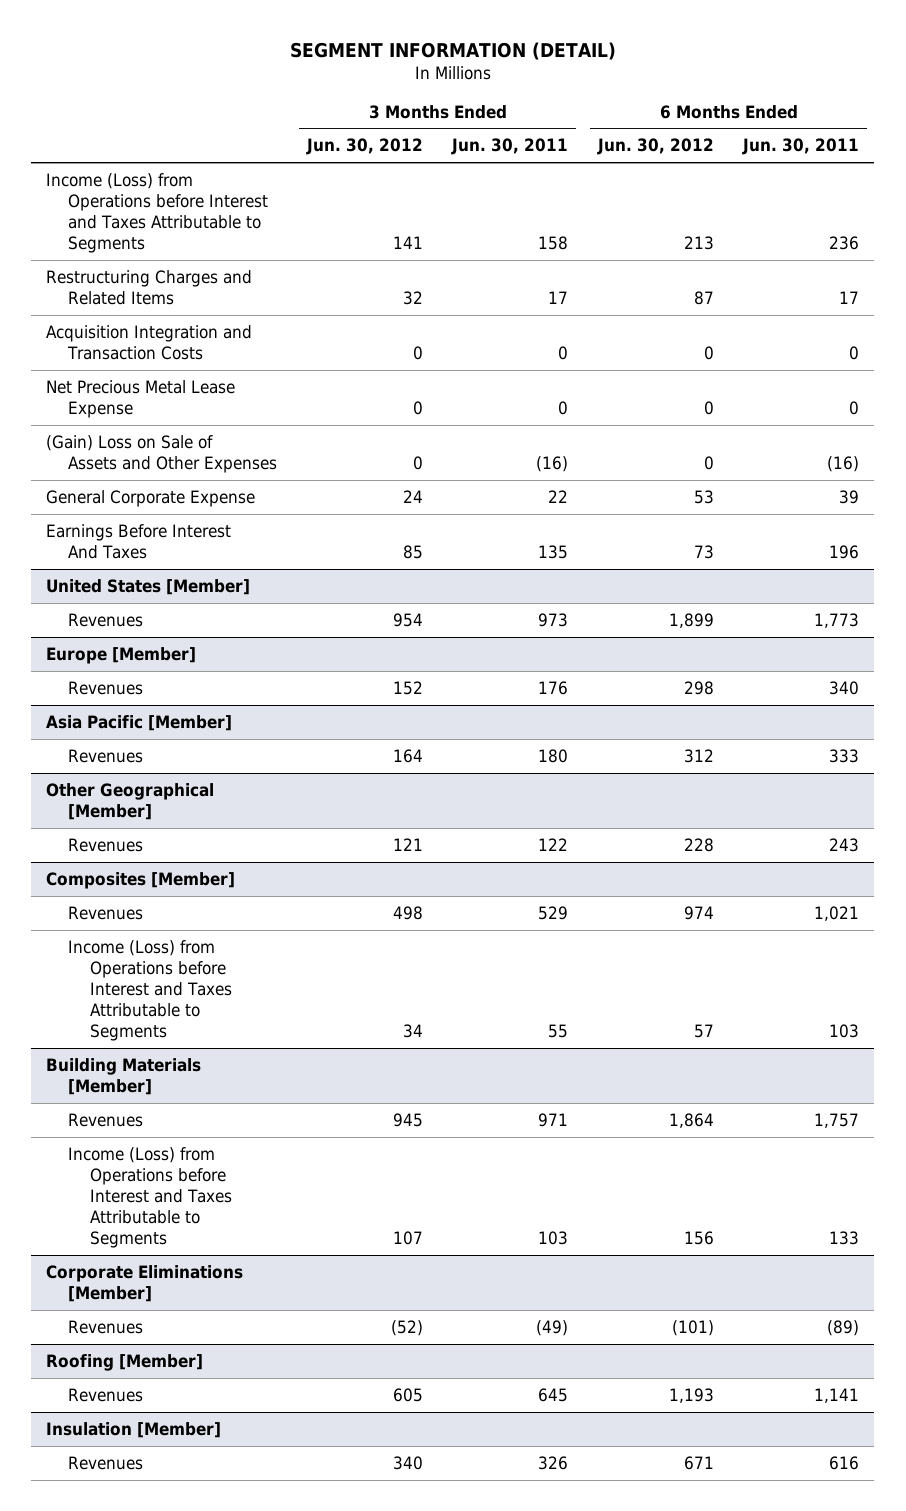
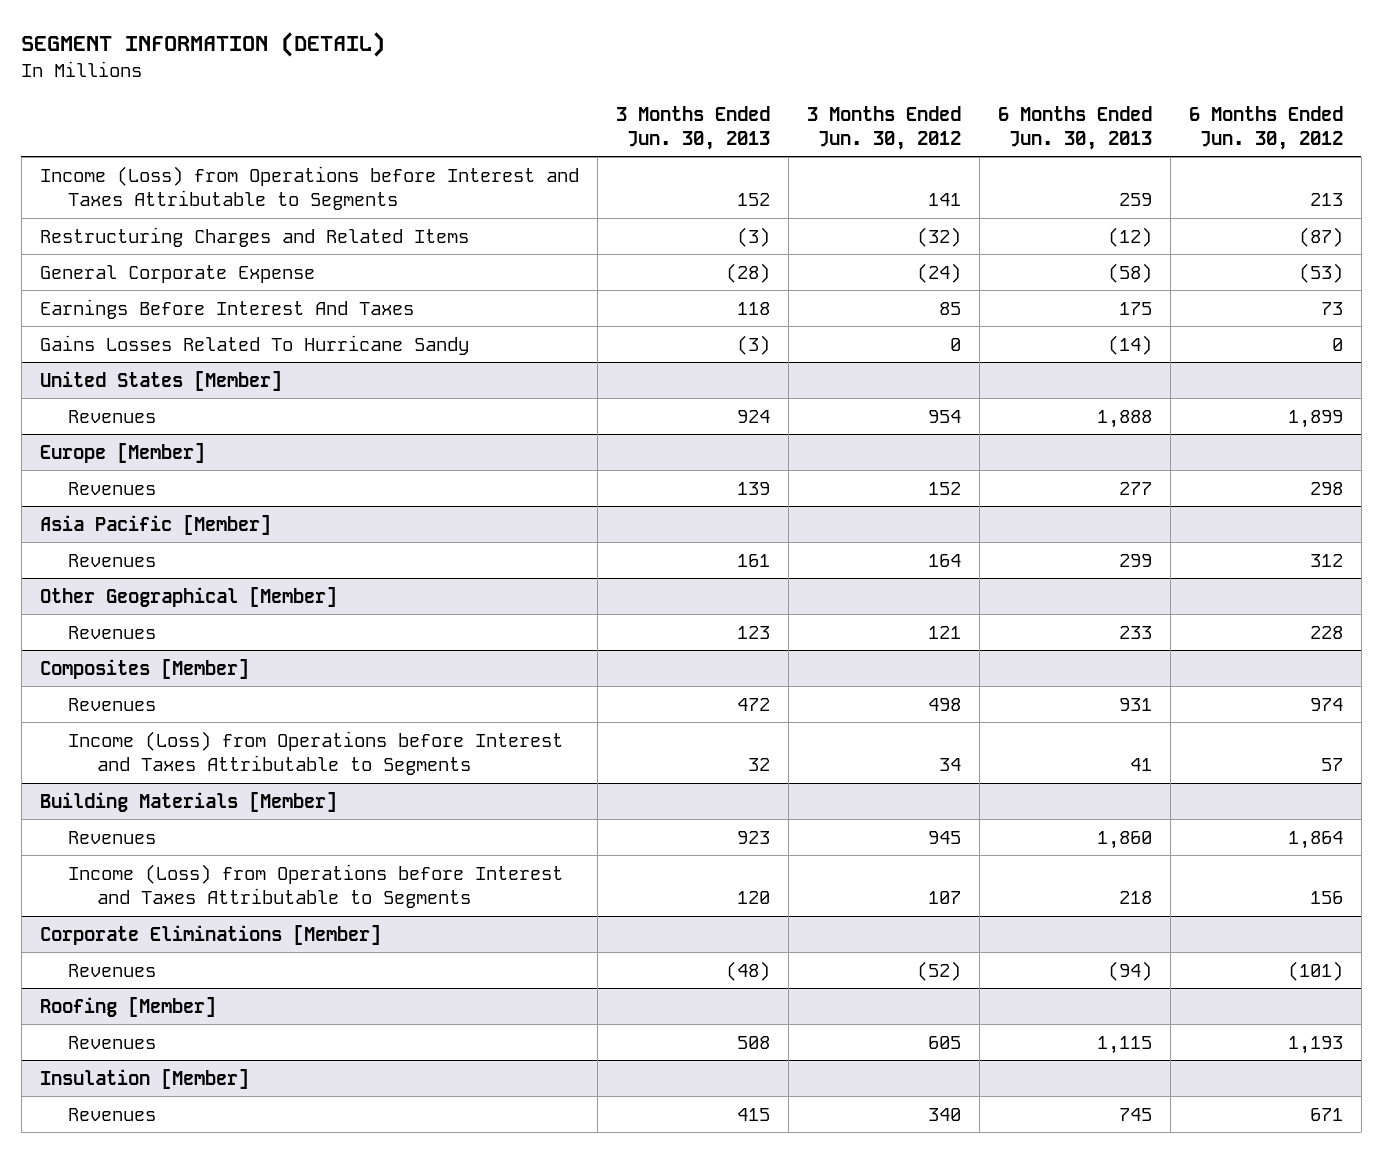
[451,138,569,156] Jun. 30, 2011 -> none
[742,138,860,156] Jun. 30, 2011 -> none
none -> [615,105,770,150] 3 Months Ended Jun. 30, 2013
none -> [997,105,1152,150] 6 Months Ended Jun. 30, 2013
[46,324,253,360] Acquisition Integration and Transaction Costs -> none
[46,379,236,418] Net Precious Metal Lease Expense -> none
[46,434,278,473] (Gain) Loss on Sale of Assets and Other Expenses -> none
[402,290,423,305] 32 -> [916,226,961,247] (32)
[693,290,714,305] 87 -> [1298,226,1343,247] (87)
[402,489,423,503] 24 -> [916,262,961,283] (24)
[693,489,714,504] 53 -> [1298,262,1343,283] (53)
none -> [39,334,469,355] Gains Losses Related To Hurricane Sandy

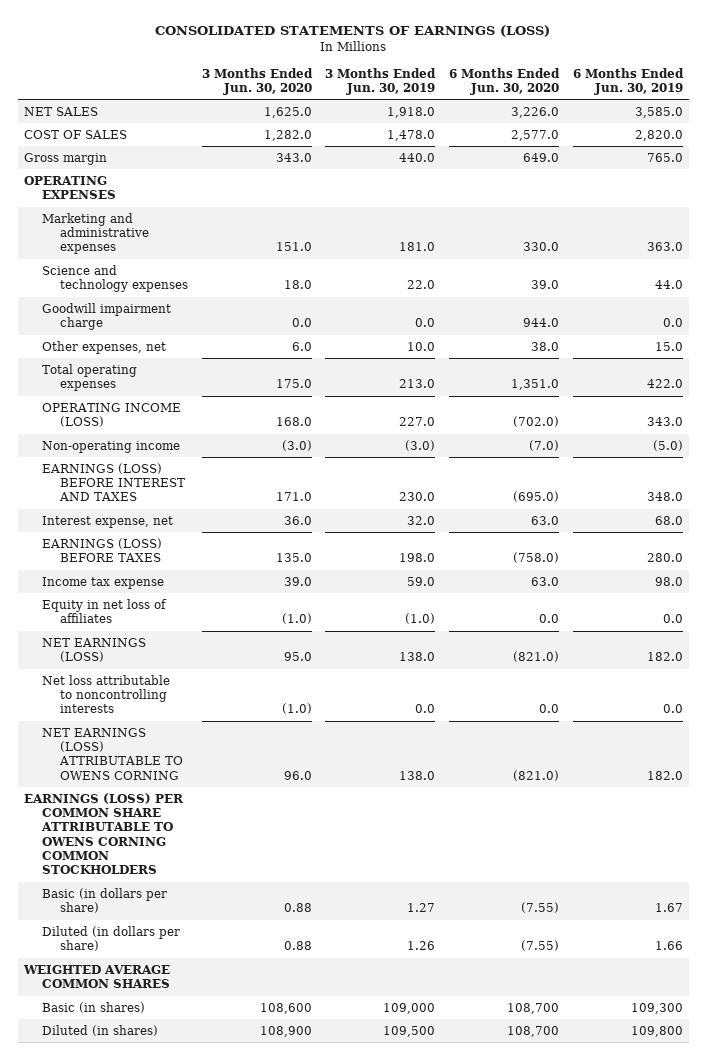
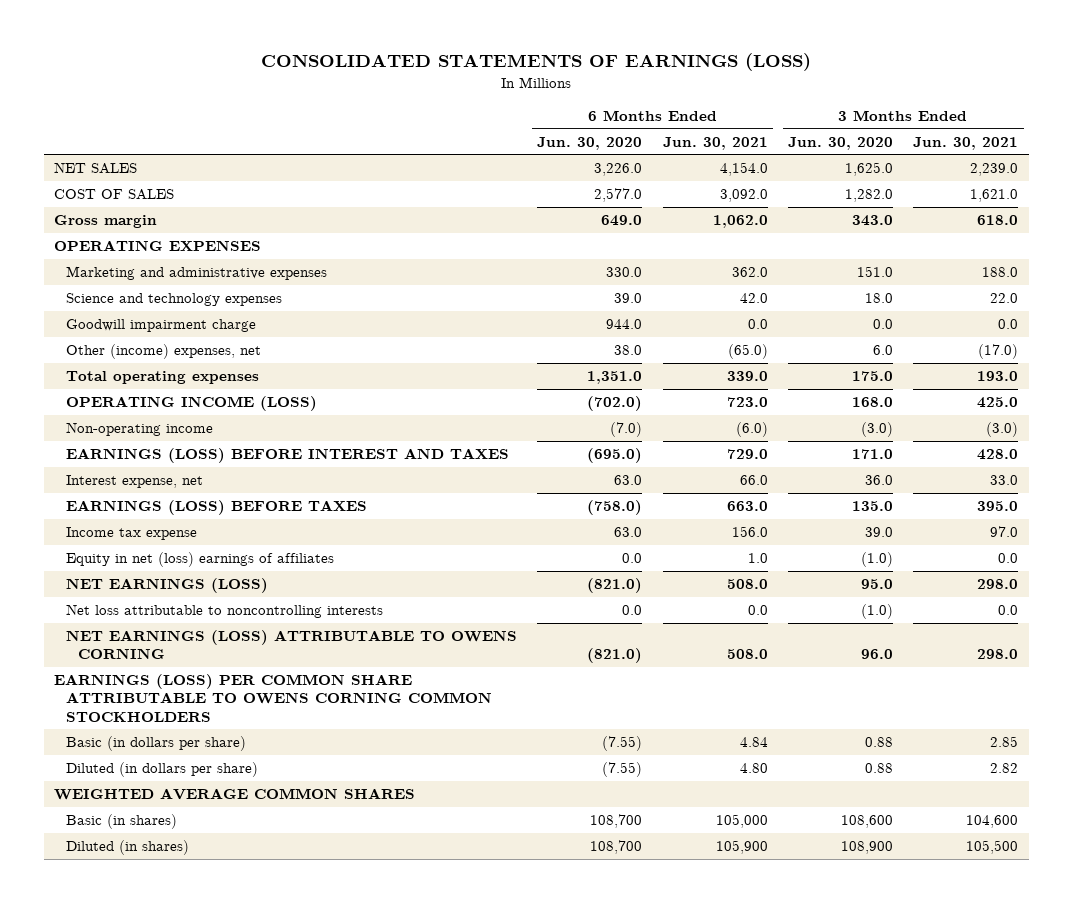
[325,67,437,95] 3 Months Ended Jun. 30, 2019 -> none
[572,67,684,95] 6 Months Ended Jun. 30, 2019 -> none
none -> [662,136,768,150] Jun. 30, 2021
none -> [913,136,1019,150] Jun. 30, 2021
[42,340,167,354] Other expenses, net -> [66,344,262,360] Other (income) expenses, net
[42,598,168,624] Equity in net loss of affiliates -> [66,552,335,568] Equity in net (loss) earnings of affiliates

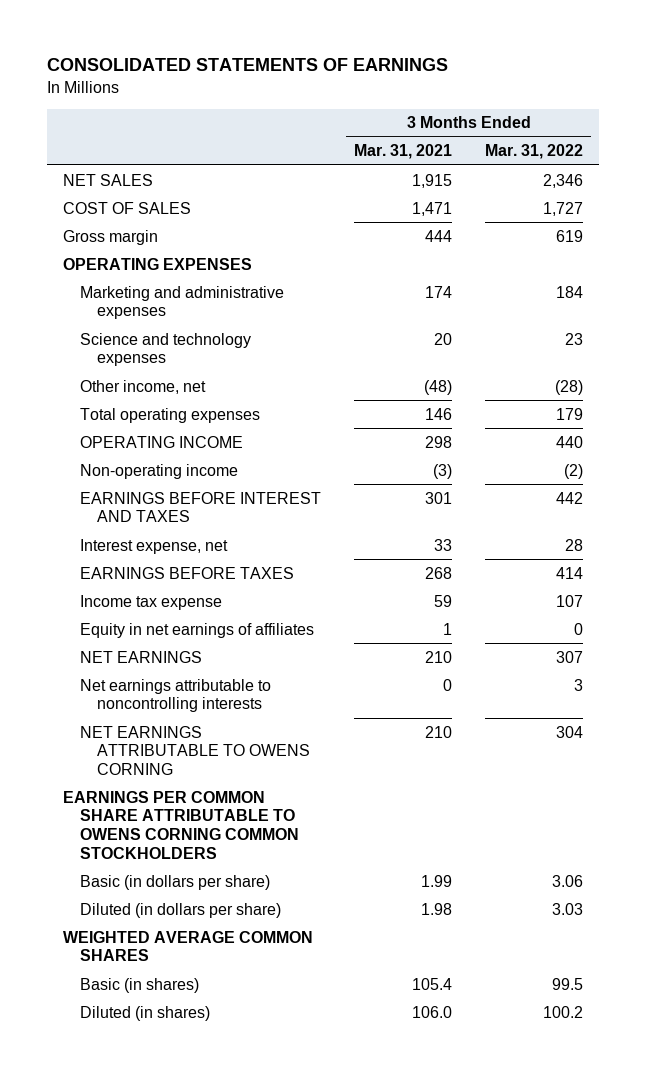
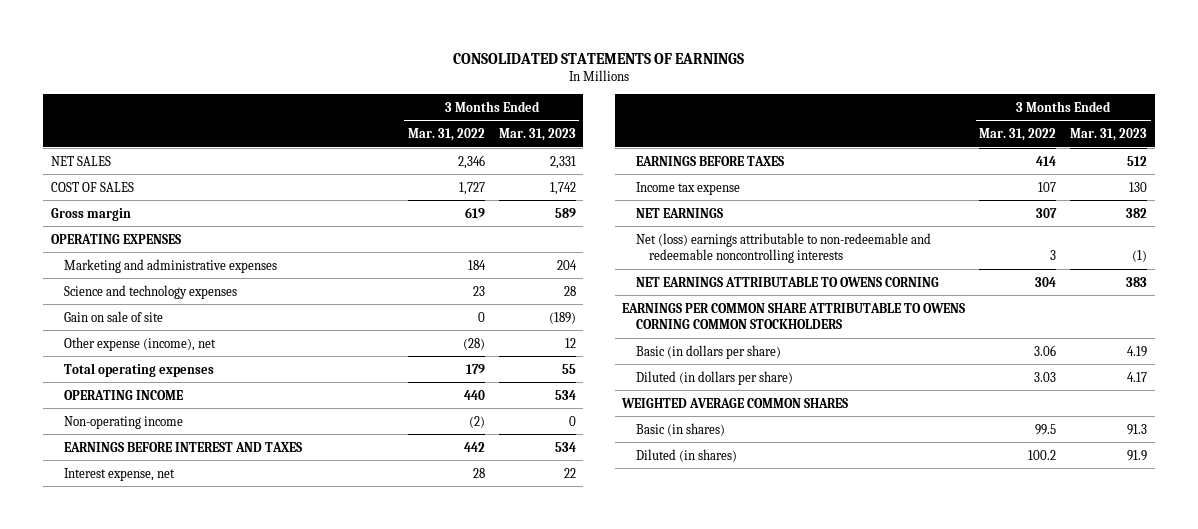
[354,144,453,160] Mar. 31, 2021 -> none
none -> [498,127,576,141] Mar. 31, 2023
none -> [64,310,164,322] Gain on sale of site
[80,379,207,394] Other income, net -> [64,336,217,351] Other expense (income), net
[80,622,315,638] Equity in net earnings of affiliates -> none
[80,678,272,713] Net earnings attributable to noncontrolling interests -> [635,232,931,264] Net (loss) earnings attributable to non-redeemable and redeemable noncontrolling interests

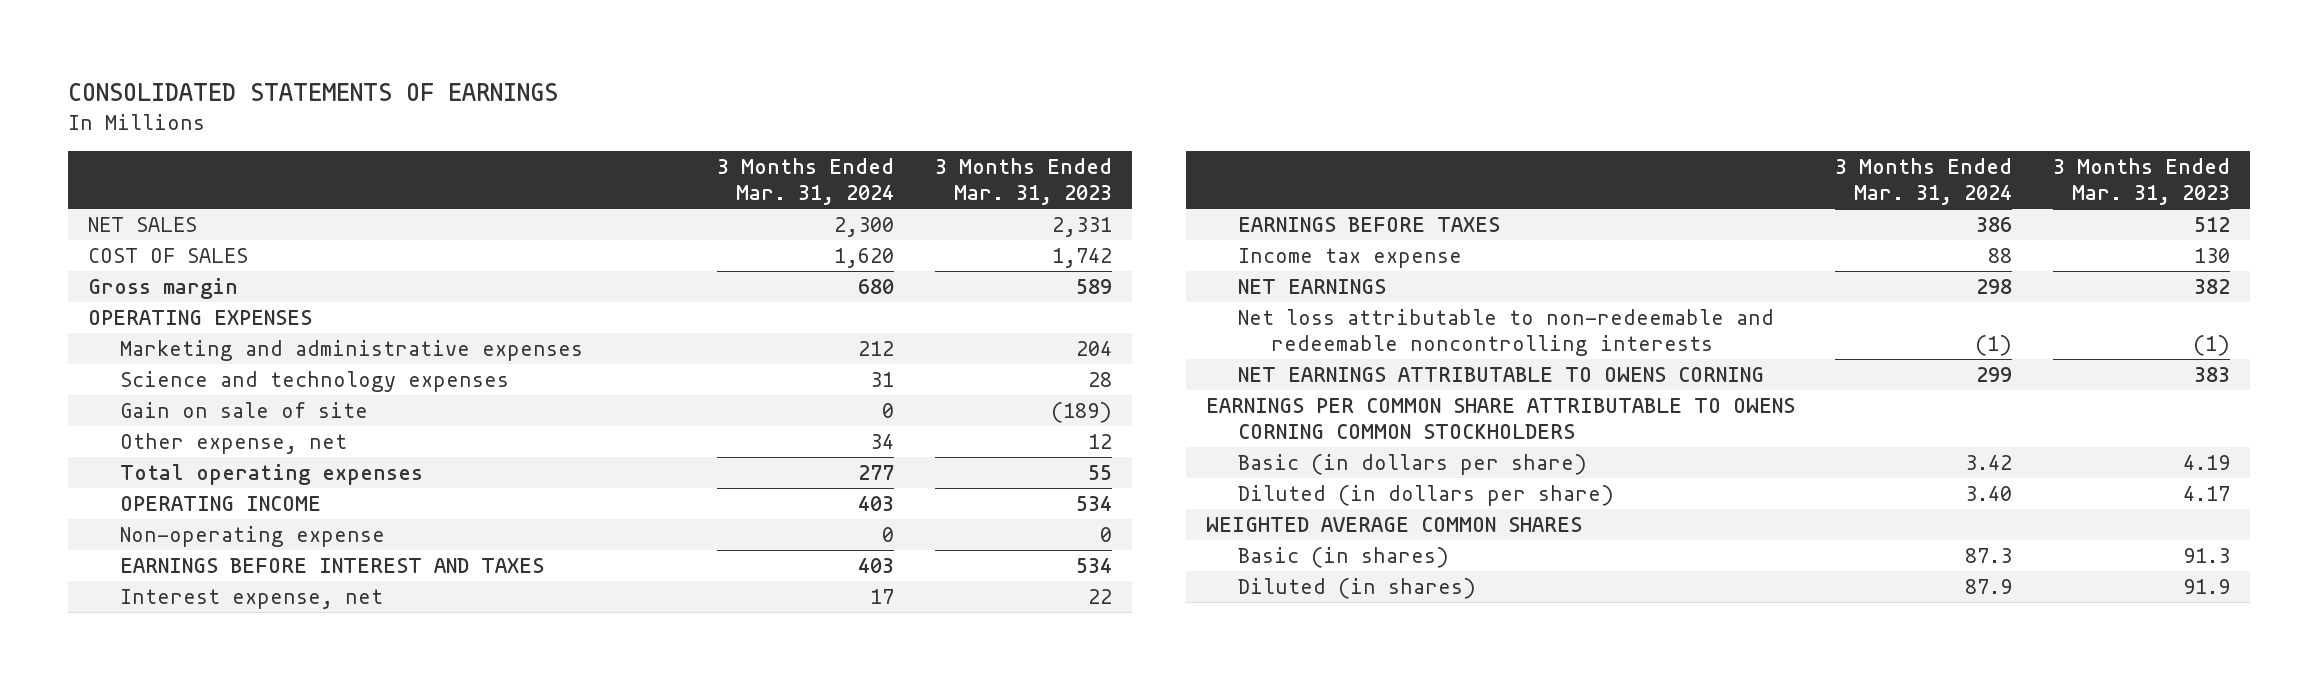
[407,127,485,141] Mar. 31, 2022 -> none
none -> [717,158,895,205] 3 Months Ended Mar. 31, 2024
[64,336,217,351] Other expense (income), net -> [120,433,348,455] Other expense, net
[64,415,184,429] Non-operating income -> [120,526,386,548] Non-operating expense
[635,232,931,264] Net (loss) earnings attributable to non-redeemable and redeemable noncontrolling interests -> [1238,309,1775,356] Net loss attributable to non-redeemable and redeemable noncontrolling interests

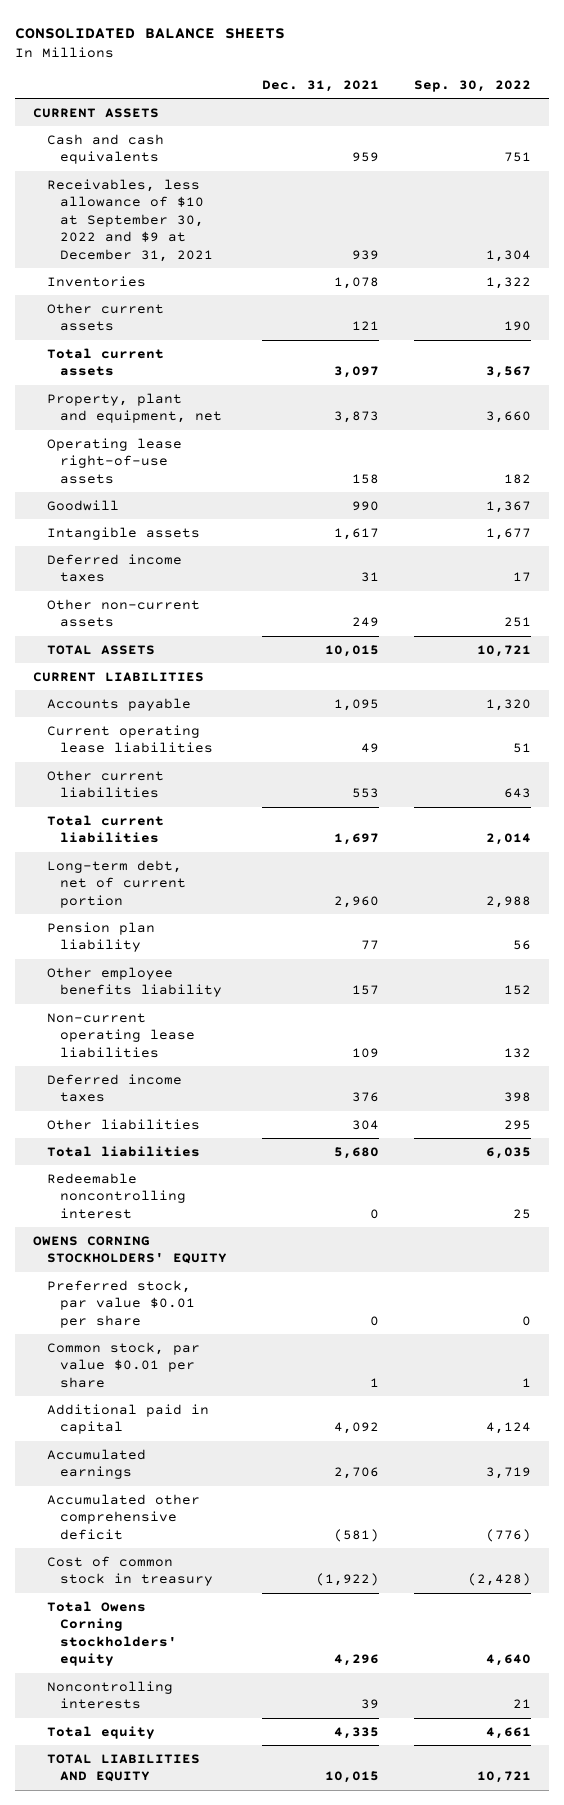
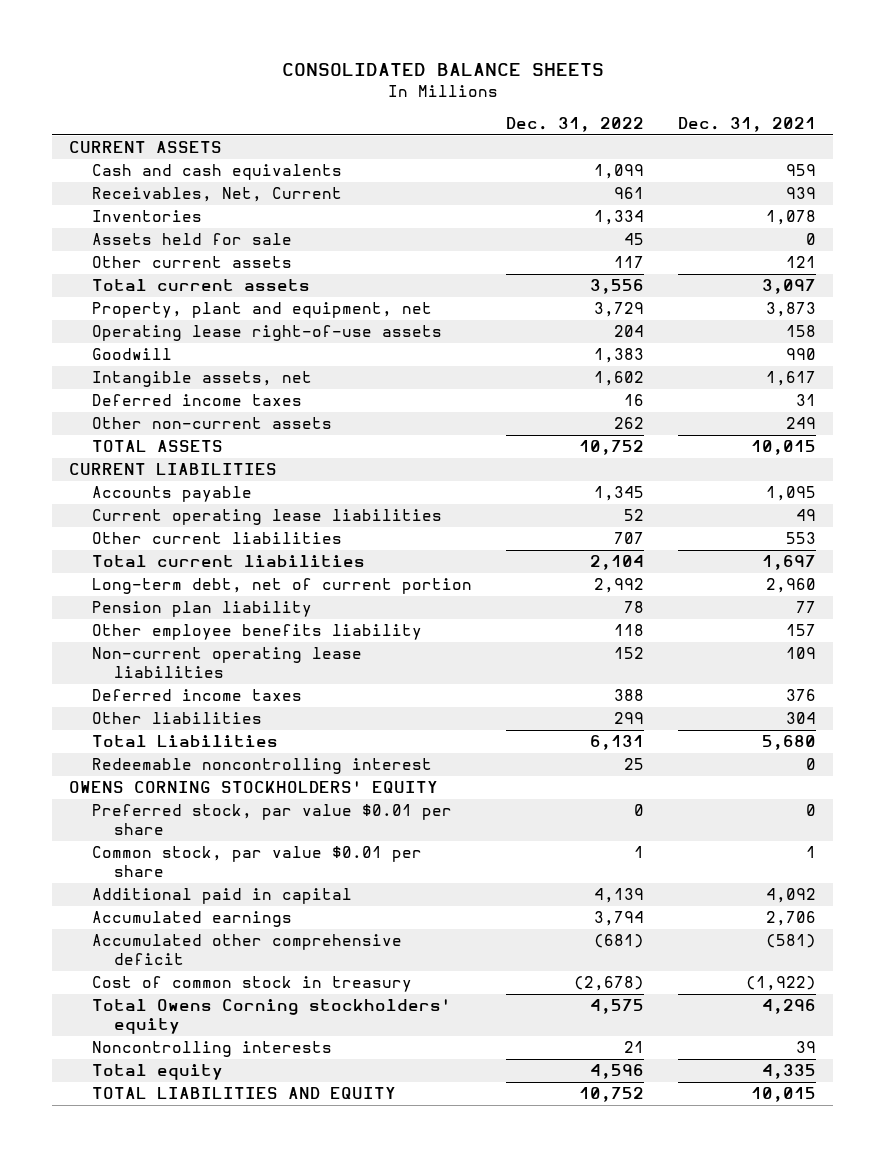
[414,80,532,93] Sep. 30, 2022 -> none
none -> [506,117,645,133] Dec. 31, 2022
[46,178,214,262] Receivables, less allowance of $10 at September 30, 2022 and $9 at December 31, 2021 -> [91,187,342,203] Receivables, Net, Current
none -> [91,233,292,246] Assets held for sale
[46,526,200,540] Intangible assets -> [91,371,312,388] Intangible assets, net
[46,1145,200,1157] Total liabilities -> [91,735,278,748] Total Liabilities

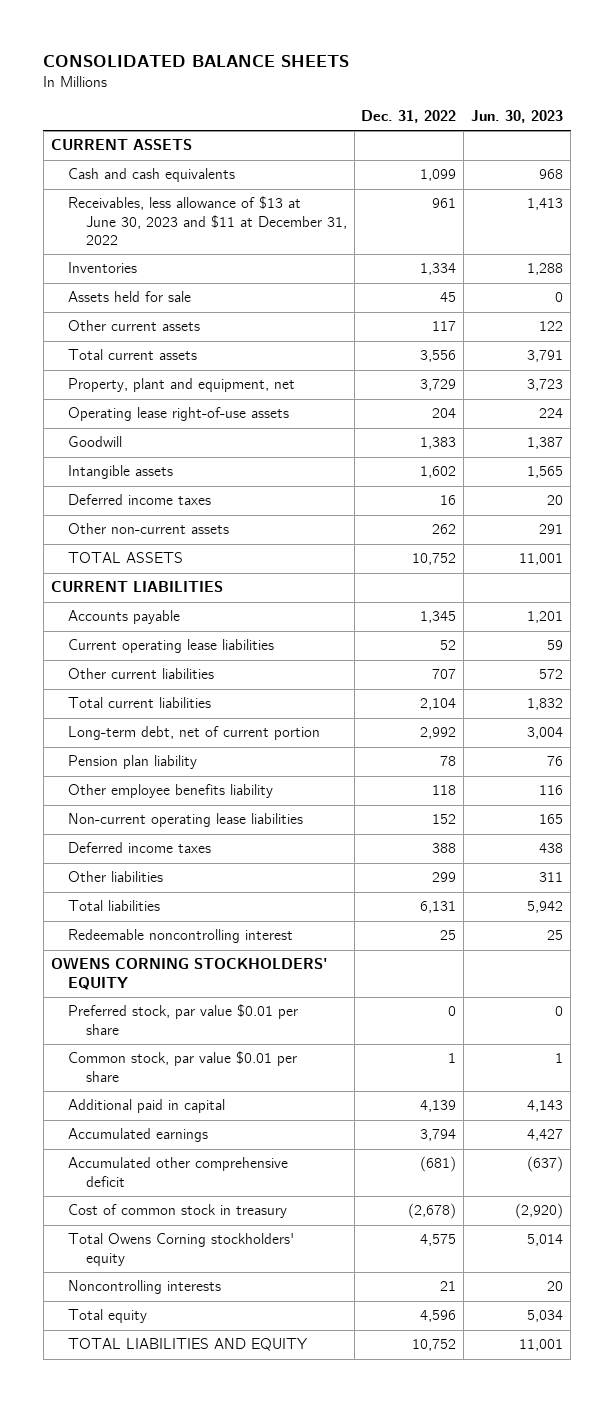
[678,117,817,133] Dec. 31, 2021 -> none
none -> [471,109,564,123] Jun. 30, 2023
[91,187,342,203] Receivables, Net, Current -> [68,196,347,245] Receivables, less allowance of $13 at June 30, 2023 and $11 at December 31, 2022
[91,371,312,388] Intangible assets, net -> [68,465,174,480] Intangible assets
[91,735,278,748] Total Liabilities -> [68,900,161,912] Total liabilities

